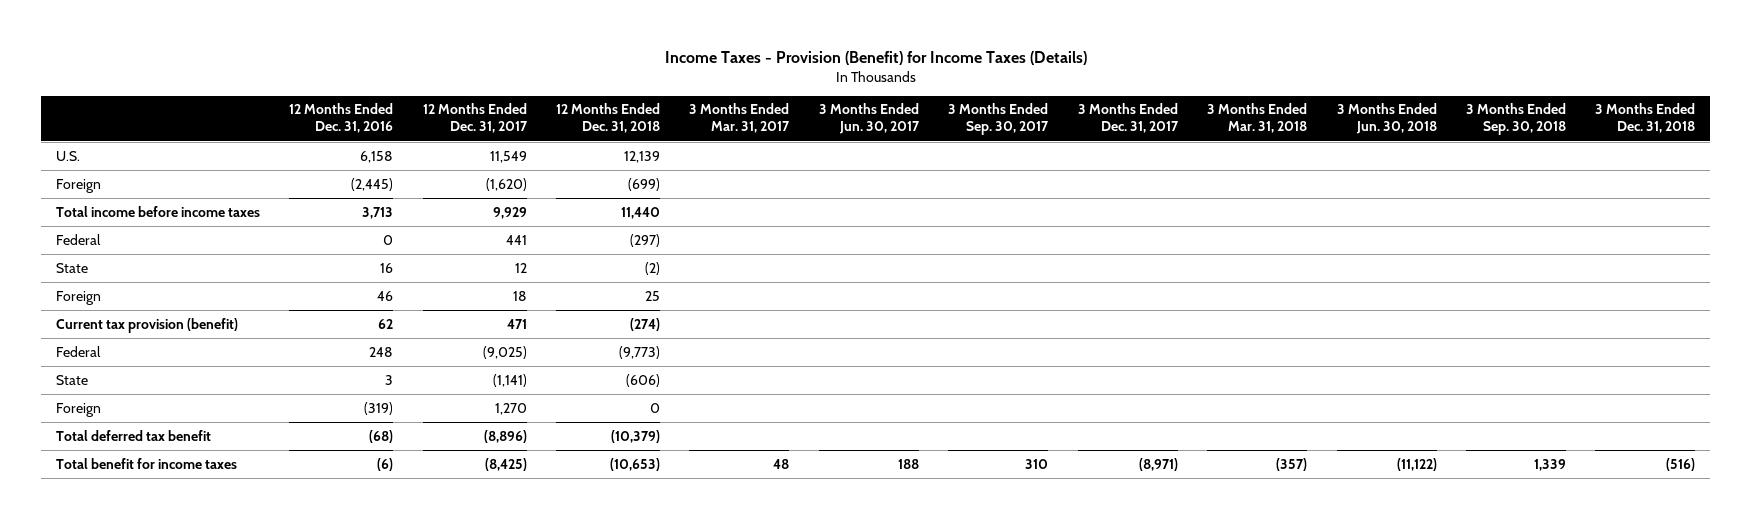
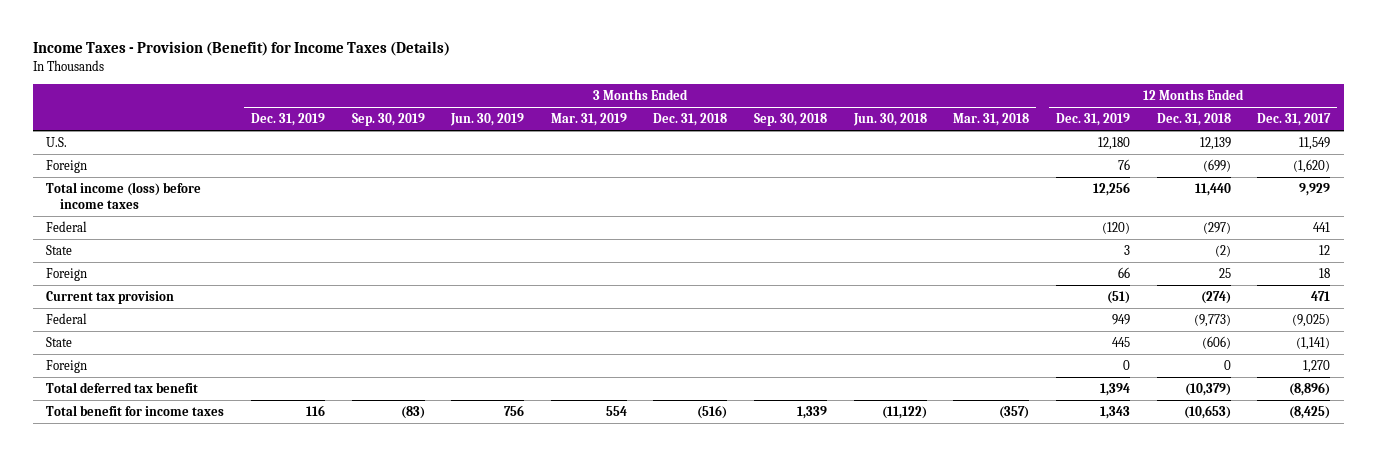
[289,103,394,134] 12 Months Ended Dec. 31, 2016 -> none
[689,103,791,134] 3 Months Ended Mar. 31, 2017 -> none
[818,103,920,135] 3 Months Ended Jun. 30, 2017 -> none
[948,103,1050,136] 3 Months Ended Sep. 30, 2017 -> none
[1077,103,1179,134] 3 Months Ended Dec. 31, 2017 -> none
none -> [251,113,326,127] Dec. 31, 2019
none -> [351,113,425,127] Sep. 30, 2019
none -> [450,113,525,127] Jun. 30, 2019
none -> [550,113,627,127] Mar. 31, 2019
none -> [1055,113,1130,127] Dec. 31, 2019
[55,205,260,217] Total income before income taxes -> [46,181,202,210] Total income (loss) before income taxes
[55,317,238,333] Current tax provision (benefit) -> [46,290,175,304] Current tax provision

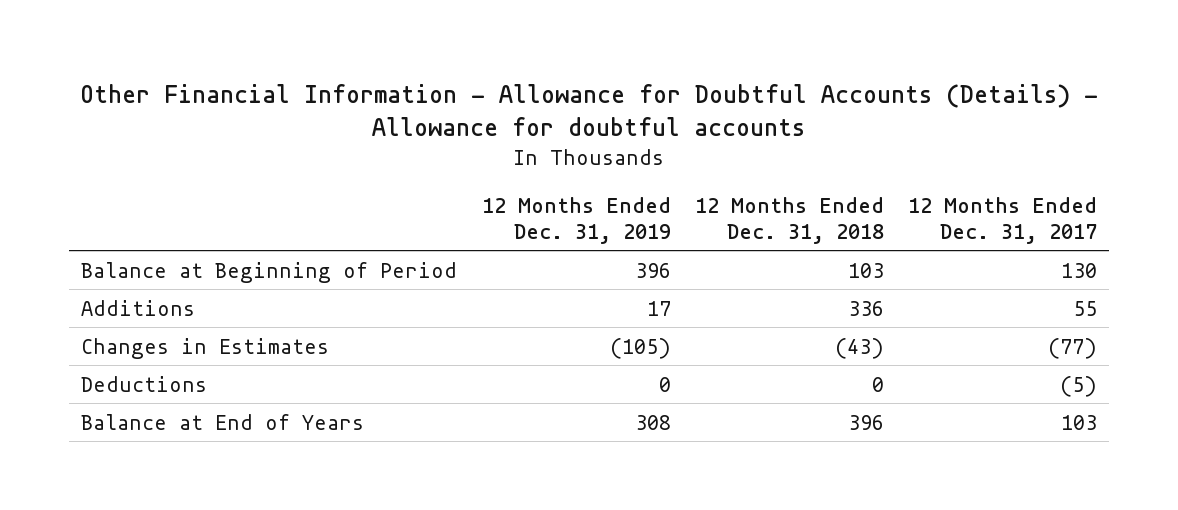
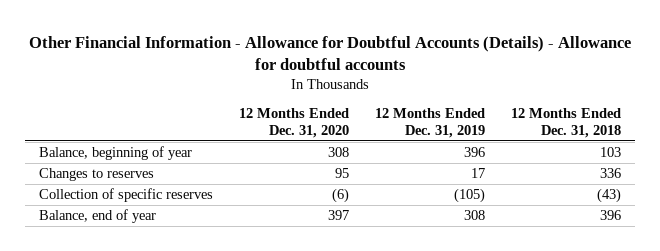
[907,197,1097,244] 12 Months Ended Dec. 31, 2017 -> none
none -> [238,108,349,139] 12 Months Ended Dec. 31, 2020
[81,375,208,392] Deductions -> none
[81,261,458,283] Balance at Beginning of Period -> [38,145,192,160] Balance, beginning of year
[81,299,196,316] Additions -> [38,167,154,181] Changes to reserves
[81,337,330,359] Changes in Estimates -> [38,187,213,202] Collection of specific reserves
[81,413,365,430] Balance at End of Years -> [38,208,156,223] Balance, end of year

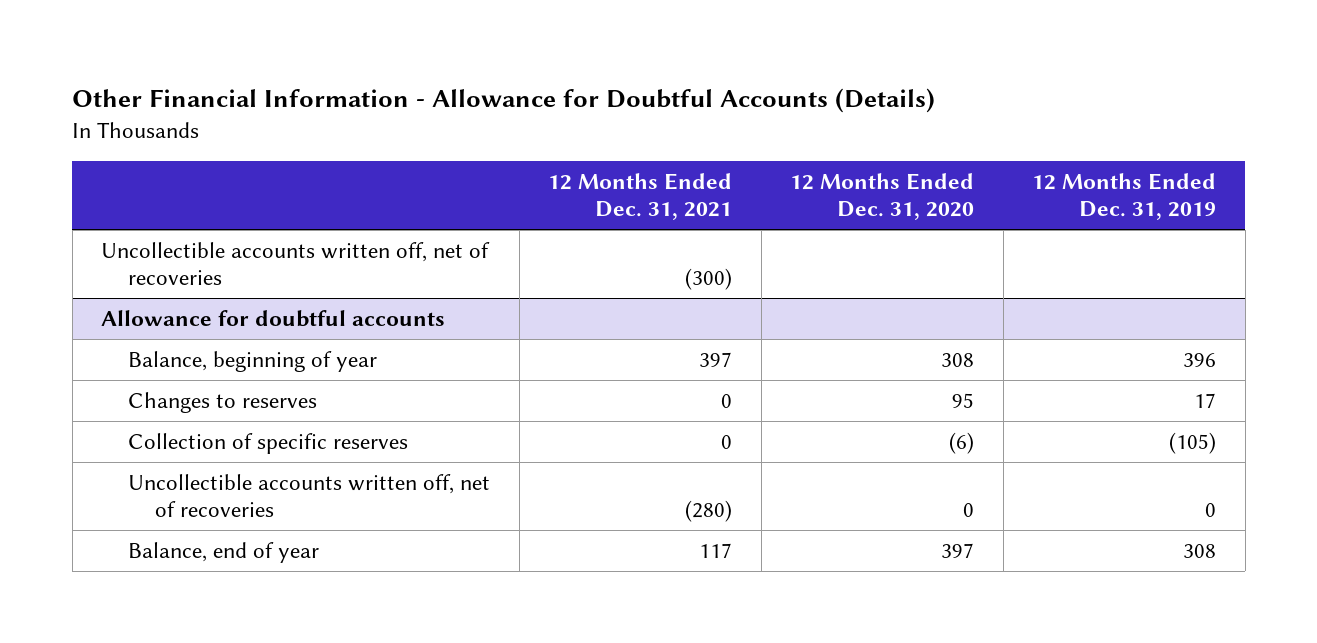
[29,35,632,70] Other Financial Information - Allowance for Doubtful Accounts (Details) - Allowance for doubtful accounts -> [72,88,936,114] Other Financial Information - Allowance for Doubtful Accounts (Details)
[511,108,622,139] 12 Months Ended Dec. 31, 2018 -> none
none -> [548,172,733,220] 12 Months Ended Dec. 31, 2021
none -> [101,241,491,285] Uncollectible accounts written off, net of recoveries
none -> [101,309,446,327] Allowance for doubtful accounts
none -> [128,473,491,517] Uncollectible accounts written off, net of recoveries

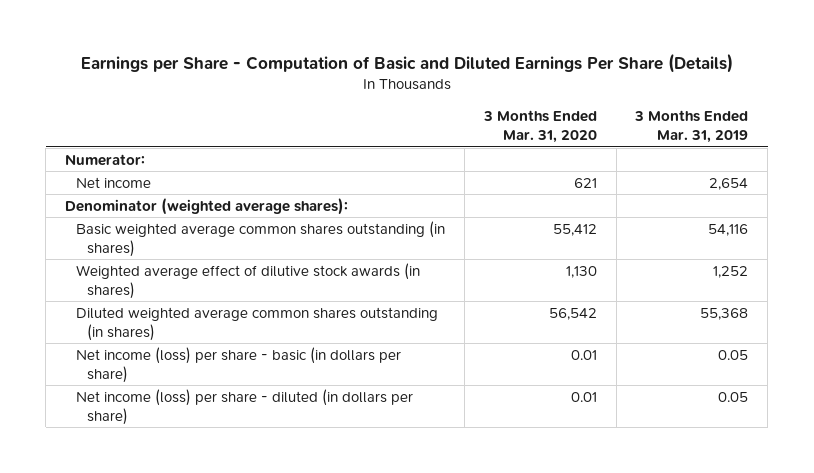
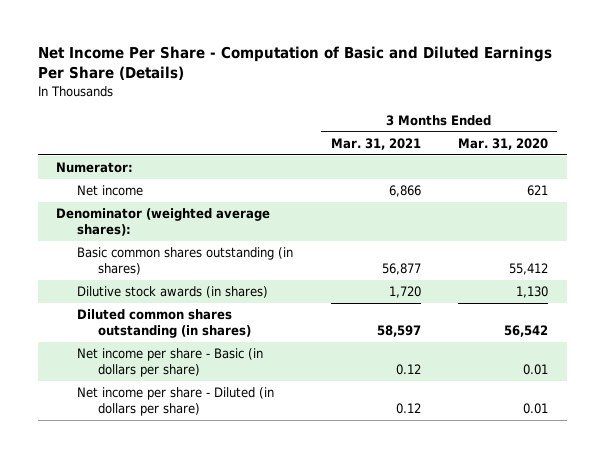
[80,53,733,74] Earnings per Share - Computation of Basic and Diluted Earnings Per Share (Details) -> [37,45,552,81] Net Income Per Share - Computation of Basic and Diluted Earnings Per Share (Details)
[634,110,749,144] 3 Months Ended Mar. 31, 2019 -> none
none -> [330,138,421,151] Mar. 31, 2021
[76,220,446,257] Basic weighted average common shares outstanding (in shares) -> [77,247,294,276] Basic common shares outstanding (in shares)
[76,262,421,299] Weighted average effect of dilutive stock awards (in shares) -> [77,286,269,299] Dilutive stock awards (in shares)
[76,306,439,341] Diluted weighted average common shares outstanding (in shares) -> [77,309,251,339] Diluted common shares outstanding (in shares)
[76,346,402,383] Net income (loss) per share - basic (in dollars per share) -> [77,348,264,378] Net income per share - Basic (in dollars per share)
[76,388,414,425] Net income (loss) per share - diluted (in dollars per share) -> [77,387,275,417] Net income per share - Diluted (in dollars per share)

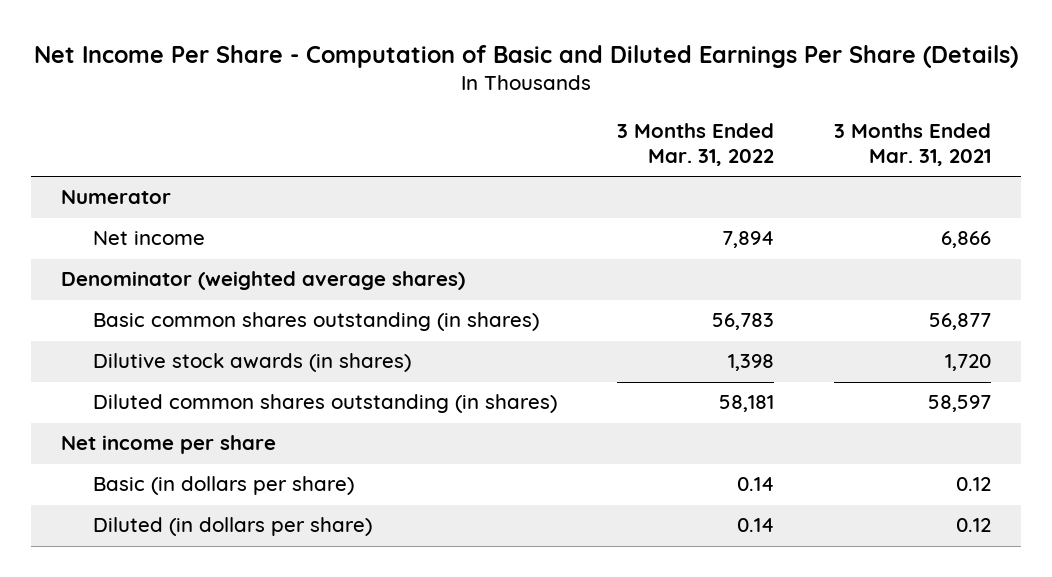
[458,138,549,151] Mar. 31, 2020 -> none
none -> [617,122,775,166] 3 Months Ended Mar. 31, 2022
[56,162,134,174] Numerator: -> [60,190,171,205] Numerator
[56,208,271,237] Denominator (weighted average shares): -> [60,271,465,291] Denominator (weighted average shares)
none -> [60,435,276,455] Net income per share
[77,348,264,378] Net income per share - Basic (in dollars per share) -> [93,476,355,496] Basic (in dollars per share)
[77,387,275,417] Net income per share - Diluted (in dollars per share) -> [93,517,373,537] Diluted (in dollars per share)

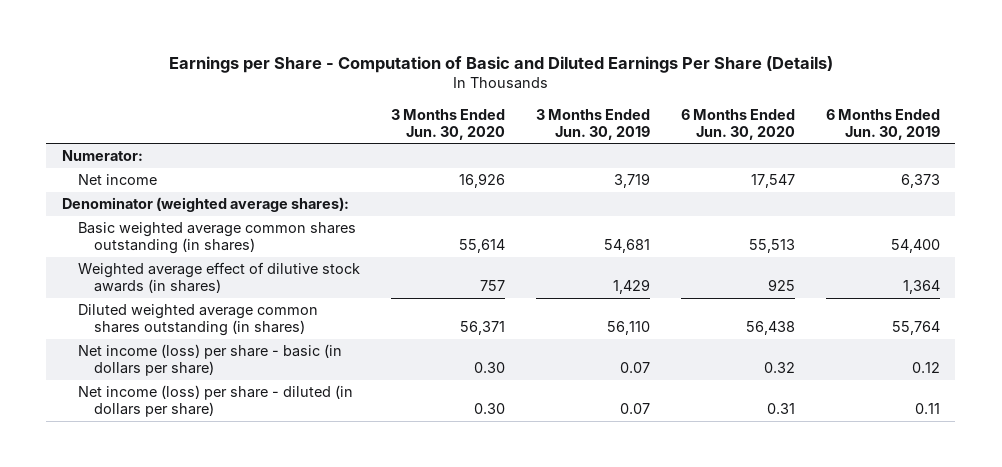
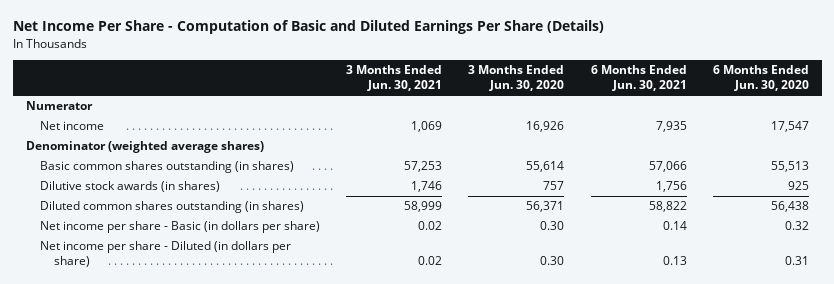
[168,55,833,73] Earnings per Share - Computation of Basic and Diluted Earnings Per Share (Details) -> [12,20,604,35] Net Income Per Share - Computation of Basic and Diluted Earnings Per Share (Details)
[536,108,651,140] 3 Months Ended Jun. 30, 2019 -> none
[825,108,940,140] 6 Months Ended Jun. 30, 2019 -> none
none -> [346,65,443,92] 3 Months Ended Jun. 30, 2021
none -> [590,65,687,92] 6 Months Ended Jun. 30, 2021
[61,150,143,162] Numerator: -> [25,101,93,111] Numerator
[61,197,349,213] Denominator (weighted average shares): -> [25,141,264,154] Denominator (weighted average shares)
[78,222,357,254] Basic weighted average common shares outstanding (in shares) -> [40,161,295,174] Basic common shares outstanding (in shares)
[78,262,361,293] Weighted average effect of dilutive stock awards (in shares) -> [40,181,221,193] Dilutive stock awards (in shares)
[78,304,319,336] Diluted weighted average common shares outstanding (in shares) -> [40,201,305,214] Diluted common shares outstanding (in shares)
[78,344,343,376] Net income (loss) per share - basic (in dollars per share) -> [40,221,321,234] Net income per share - Basic (in dollars per share)
[78,385,354,417] Net income (loss) per share - diluted (in dollars per share) -> [40,241,292,268] Net income per share - Diluted (in dollars per share)

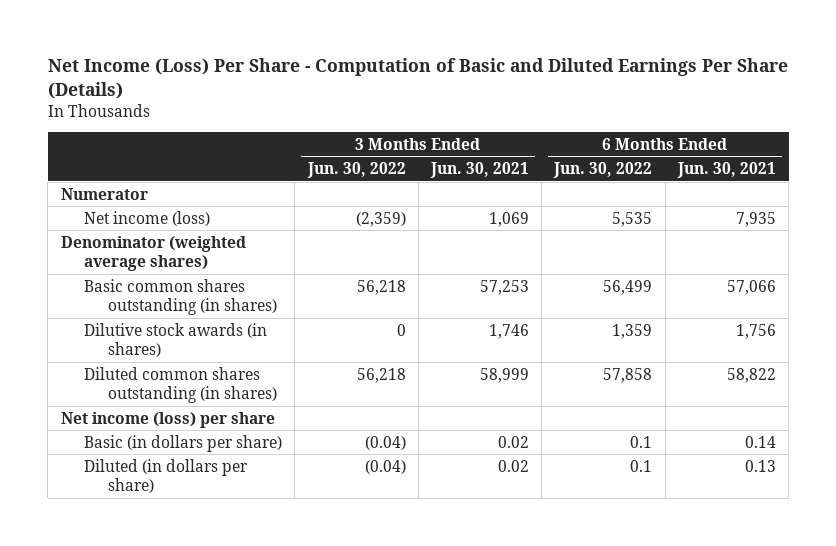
[12,20,604,35] Net Income Per Share - Computation of Basic and Diluted Earnings Per Share (Details) -> [47,57,788,99] Net Income (Loss) Per Share - Computation of Basic and Diluted Earnings Per Share (Details)
[468,65,565,92] 3 Months Ended Jun. 30, 2020 -> none
[712,65,809,92] 6 Months Ended Jun. 30, 2020 -> none
none -> [306,161,406,178] Jun. 30, 2022
none -> [553,161,653,178] Jun. 30, 2022
[40,121,105,131] Net income -> [84,210,211,226] Net income (loss)
none -> [60,411,275,428] Net income (loss) per share
[40,221,321,234] Net income per share - Basic (in dollars per share) -> [84,434,283,452] Basic (in dollars per share)
[40,241,292,268] Net income per share - Diluted (in dollars per share) -> [84,458,249,494] Diluted (in dollars per share)

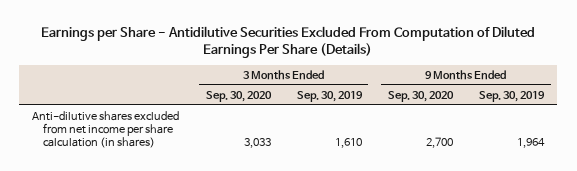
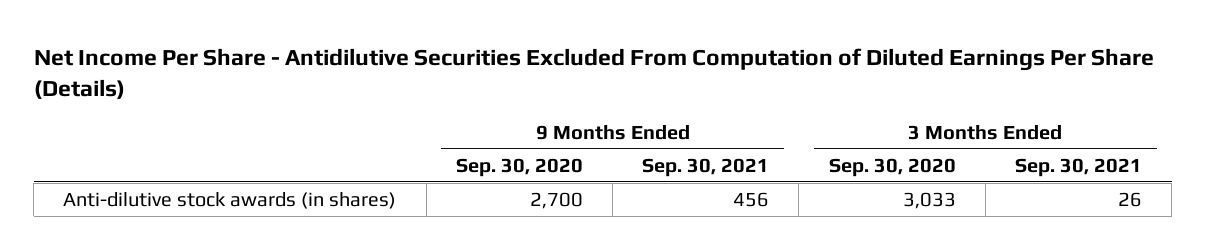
[41,25,536,59] Earnings per Share - Antidilutive Securities Excluded From Computation of Diluted Earnings Per Share (Details) -> [33,47,1154,99] Net Income Per Share - Antidilutive Securities Excluded From Computation of Diluted Earnings Per Share (Details)
[296,90,363,102] Sep. 30, 2019 -> none
[479,90,546,102] Sep. 30, 2019 -> none
none -> [642,157,770,177] Sep. 30, 2021
none -> [1015,157,1143,177] Sep. 30, 2021
[32,110,180,148] Anti-dilutive shares excluded from net income per share calculation (in shares) -> [63,192,397,210] Anti-dilutive stock awards (in shares)

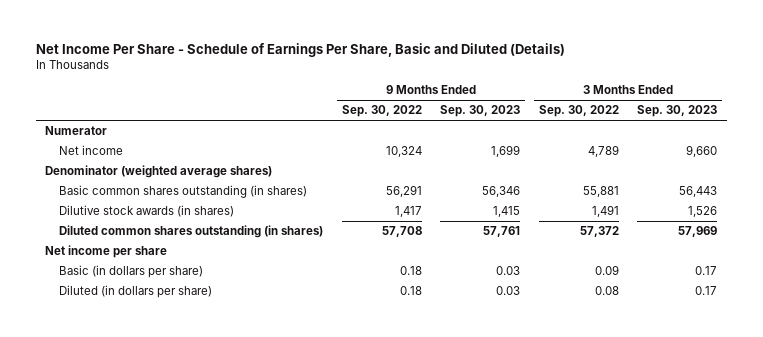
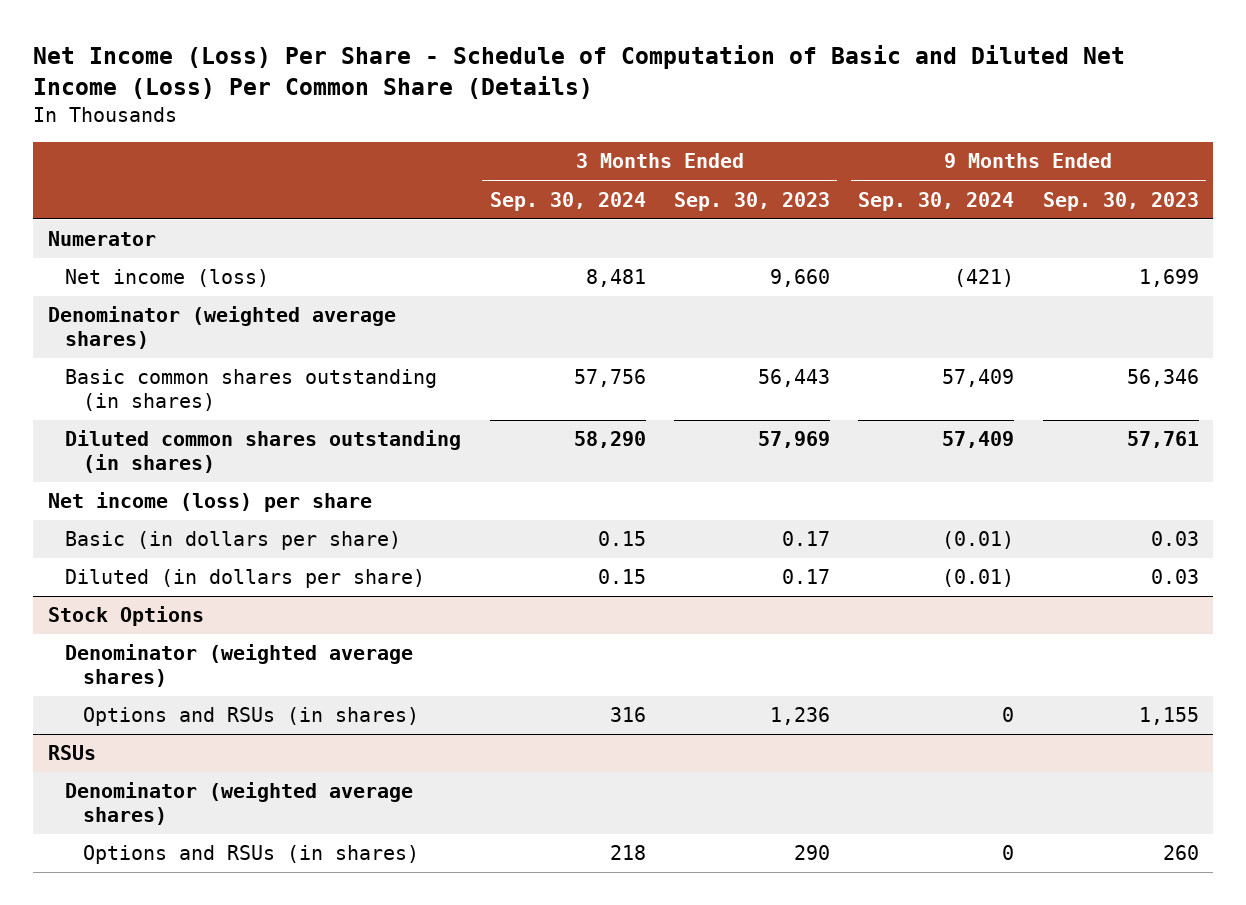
[36,42,566,57] Net Income Per Share - Schedule of Earnings Per Share, Basic and Diluted (Details) -> [33,45,1126,100] Net Income (Loss) Per Share - Schedule of Computation of Basic and Diluted Net Income (Loss) Per Common Share (Details)
[341,105,422,118] Sep. 30, 2022 -> none
[538,105,619,118] Sep. 30, 2022 -> none
none -> [489,191,646,211] Sep. 30, 2024
none -> [858,191,1015,211] Sep. 30, 2024
[59,145,124,156] Net income -> [65,269,270,288] Net income (loss)
[59,205,235,218] Dilutive stock awards (in shares) -> none
[45,245,168,259] Net income per share -> [47,492,372,513] Net income (loss) per share
none -> [47,606,204,627] Stock Options
none -> [65,644,414,687] Denominator (weighted average shares)
none -> [82,707,419,727] Options and RSUs (in shares)
none -> [47,745,96,761] RSUs
none -> [65,782,414,825] Denominator (weighted average shares)
none -> [82,845,419,865] Options and RSUs (in shares)

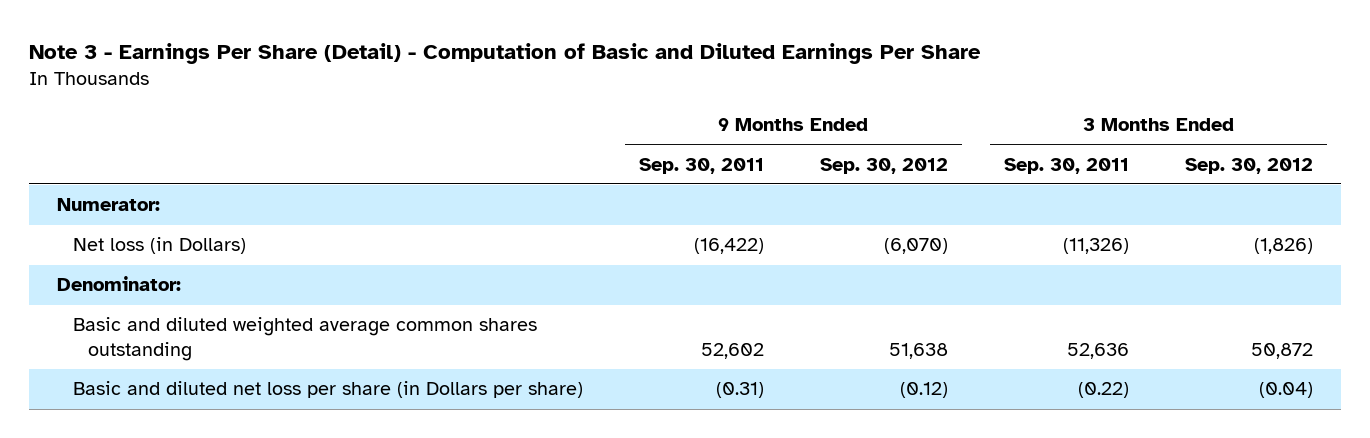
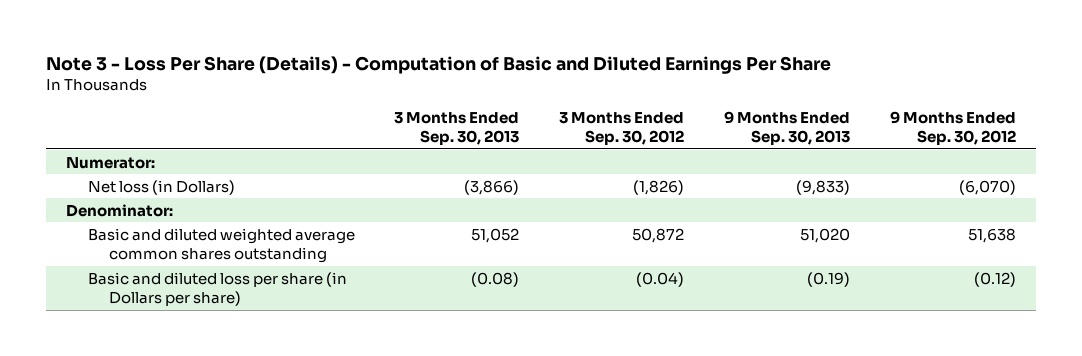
[29,43,982,65] Note 3 - Earnings Per Share (Detail) - Computation of Basic and Diluted Earnings Per Share -> [46,55,832,74] Note 3 - Loss Per Share (Details) - Computation of Basic and Diluted Earnings Per Share
[638,157,764,174] Sep. 30, 2011 -> none
[1004,157,1130,174] Sep. 30, 2011 -> none
none -> [394,111,520,146] 3 Months Ended Sep. 30, 2013
none -> [723,110,850,146] 9 Months Ended Sep. 30, 2013
[72,381,583,399] Basic and diluted net loss per share (in Dollars per share) -> [87,271,347,306] Basic and diluted loss per share (in Dollars per share)

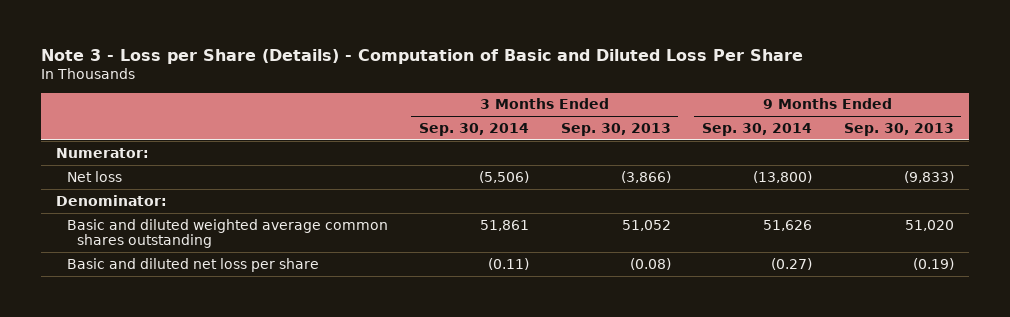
[46,55,832,74] Note 3 - Loss Per Share (Details) - Computation of Basic and Diluted Earnings Per Share -> [40,49,803,65] Note 3 - Loss per Share (Details) - Computation of Basic and Diluted Loss Per Share
[559,111,685,146] 3 Months Ended Sep. 30, 2012 -> none
[889,110,1016,146] 9 Months Ended Sep. 30, 2012 -> none
none -> [419,123,530,137] Sep. 30, 2014
none -> [702,123,813,137] Sep. 30, 2014
[87,179,235,195] Net loss (in Dollars) -> [66,170,122,182] Net loss
[87,271,347,306] Basic and diluted loss per share (in Dollars per share) -> [66,257,319,272] Basic and diluted net loss per share

